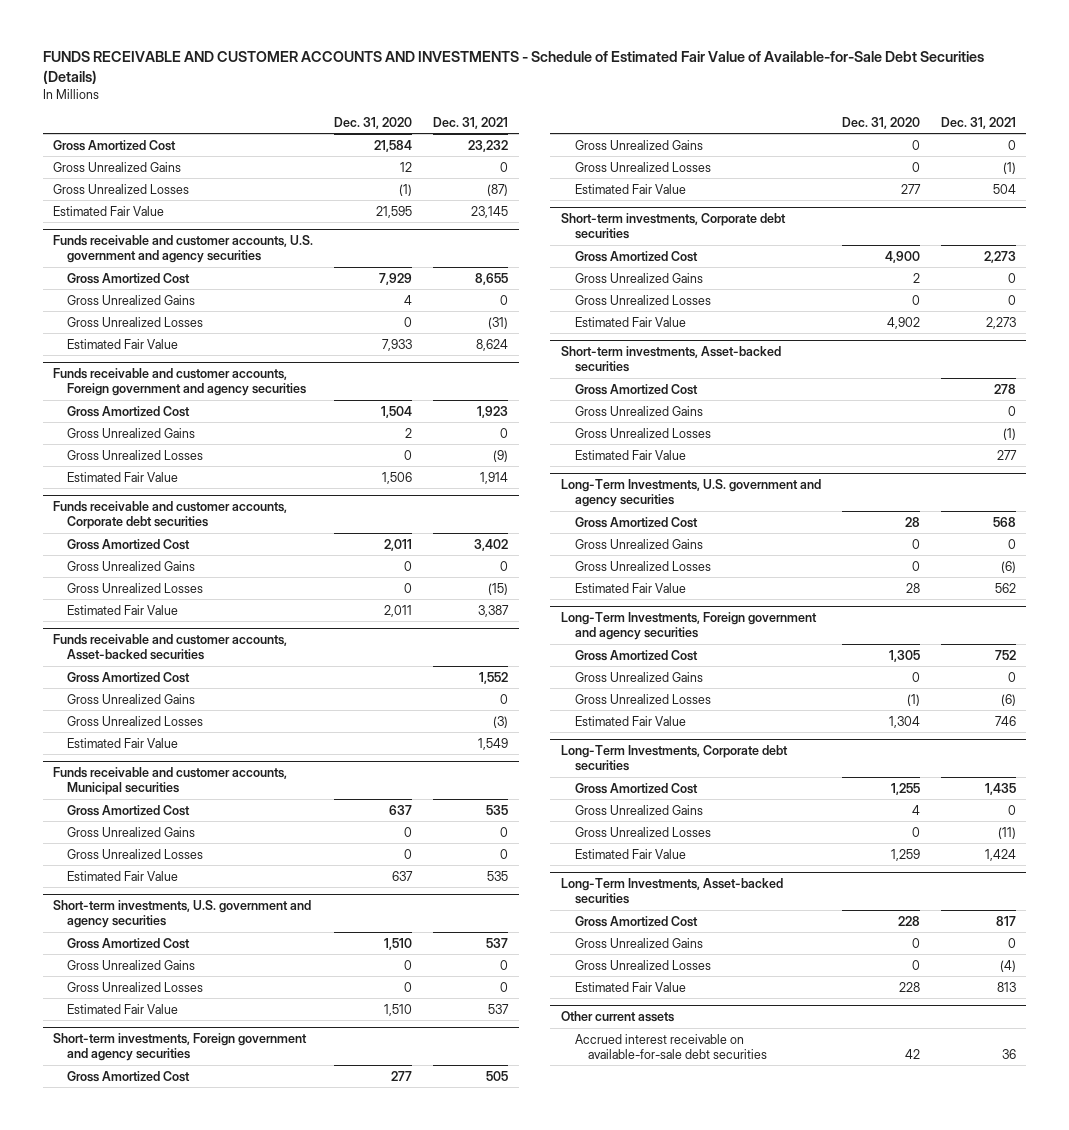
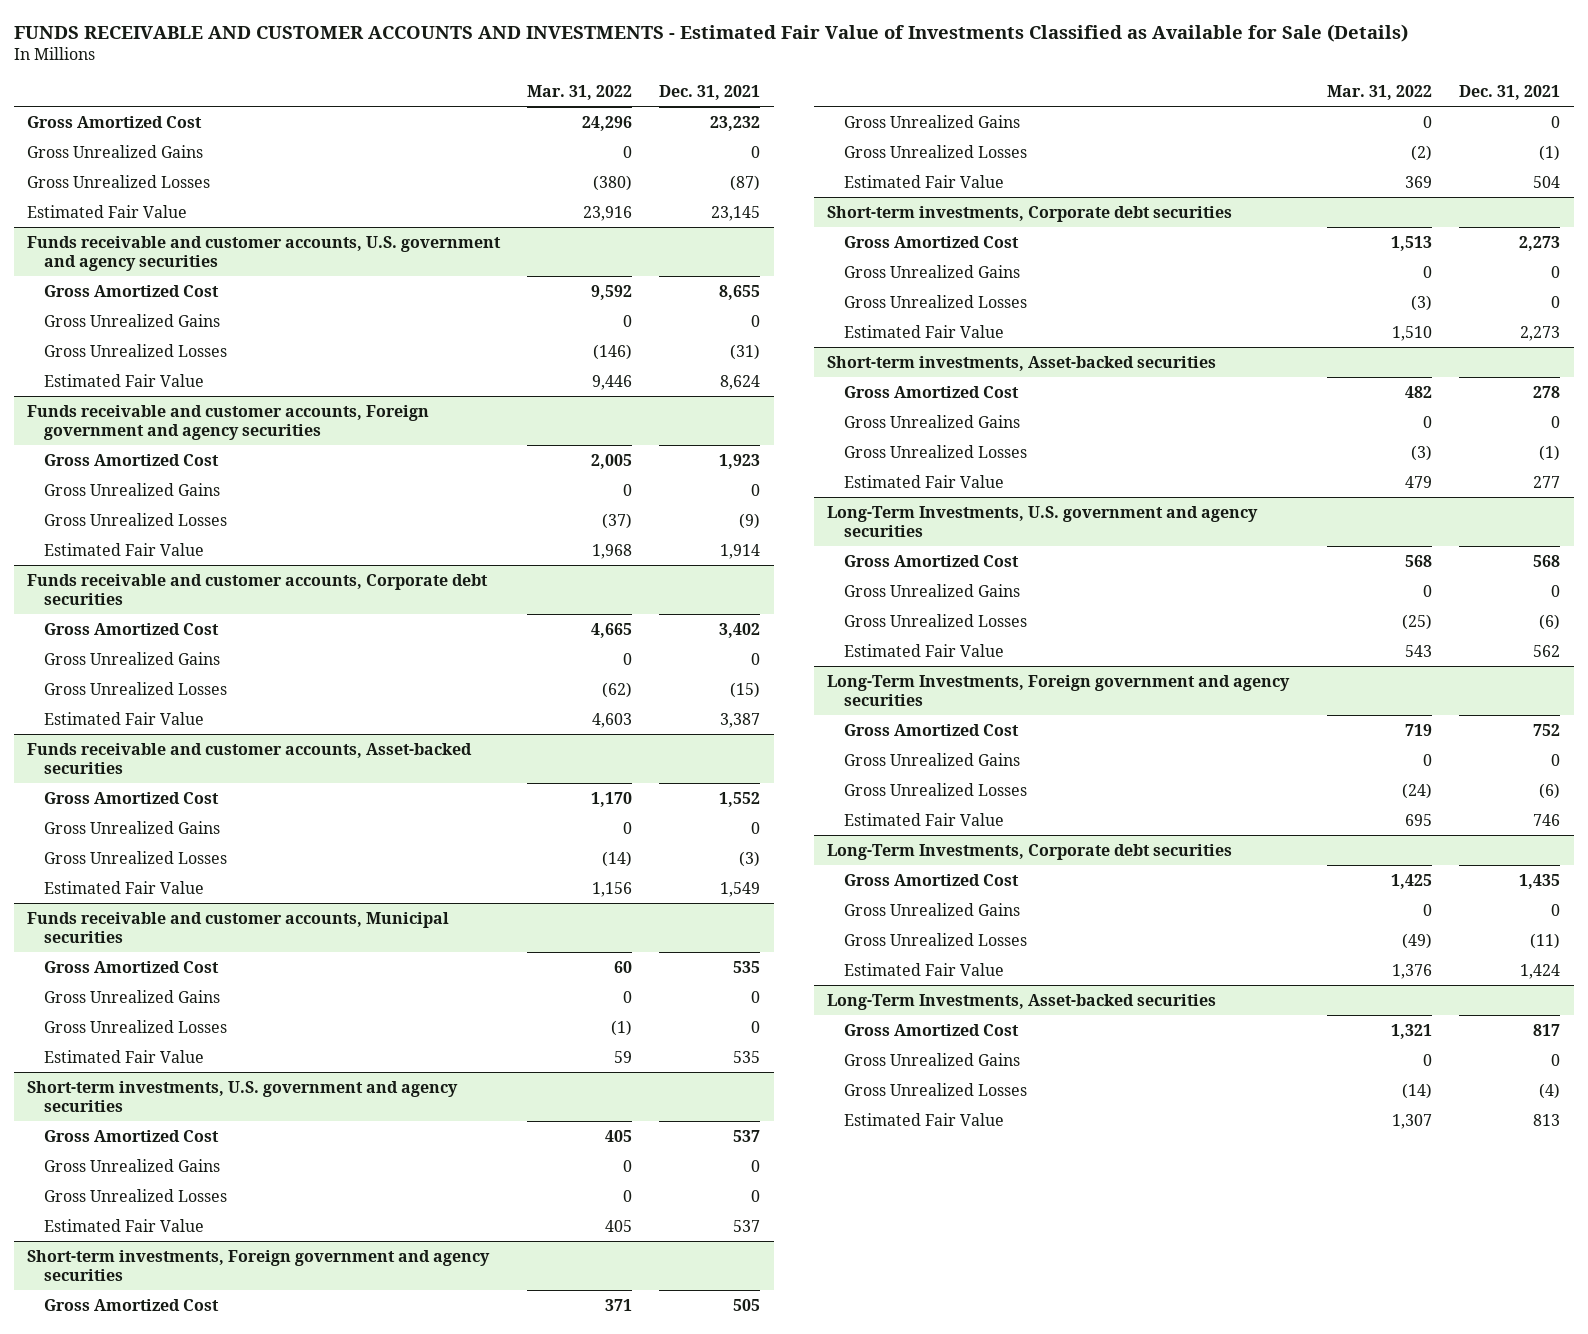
[42,51,984,84] FUNDS RECEIVABLE AND CUSTOMER ACCOUNTS AND INVESTMENTS - Schedule of Estimated Fair Value of Available-for-Sale Debt Securities (Details) -> [13,23,1408,42] FUNDS RECEIVABLE AND CUSTOMER ACCOUNTS AND INVESTMENTS - Estimated Fair Value of Investments Classified as Available for Sale (Details)
[334,116,413,129] Dec. 31, 2020 -> none
none -> [527,84,633,100] Mar. 31, 2022
[560,1011,674,1023] Other current assets -> none
[574,1033,768,1059] Accrued interest receivable on available-for-sale debt securities -> none

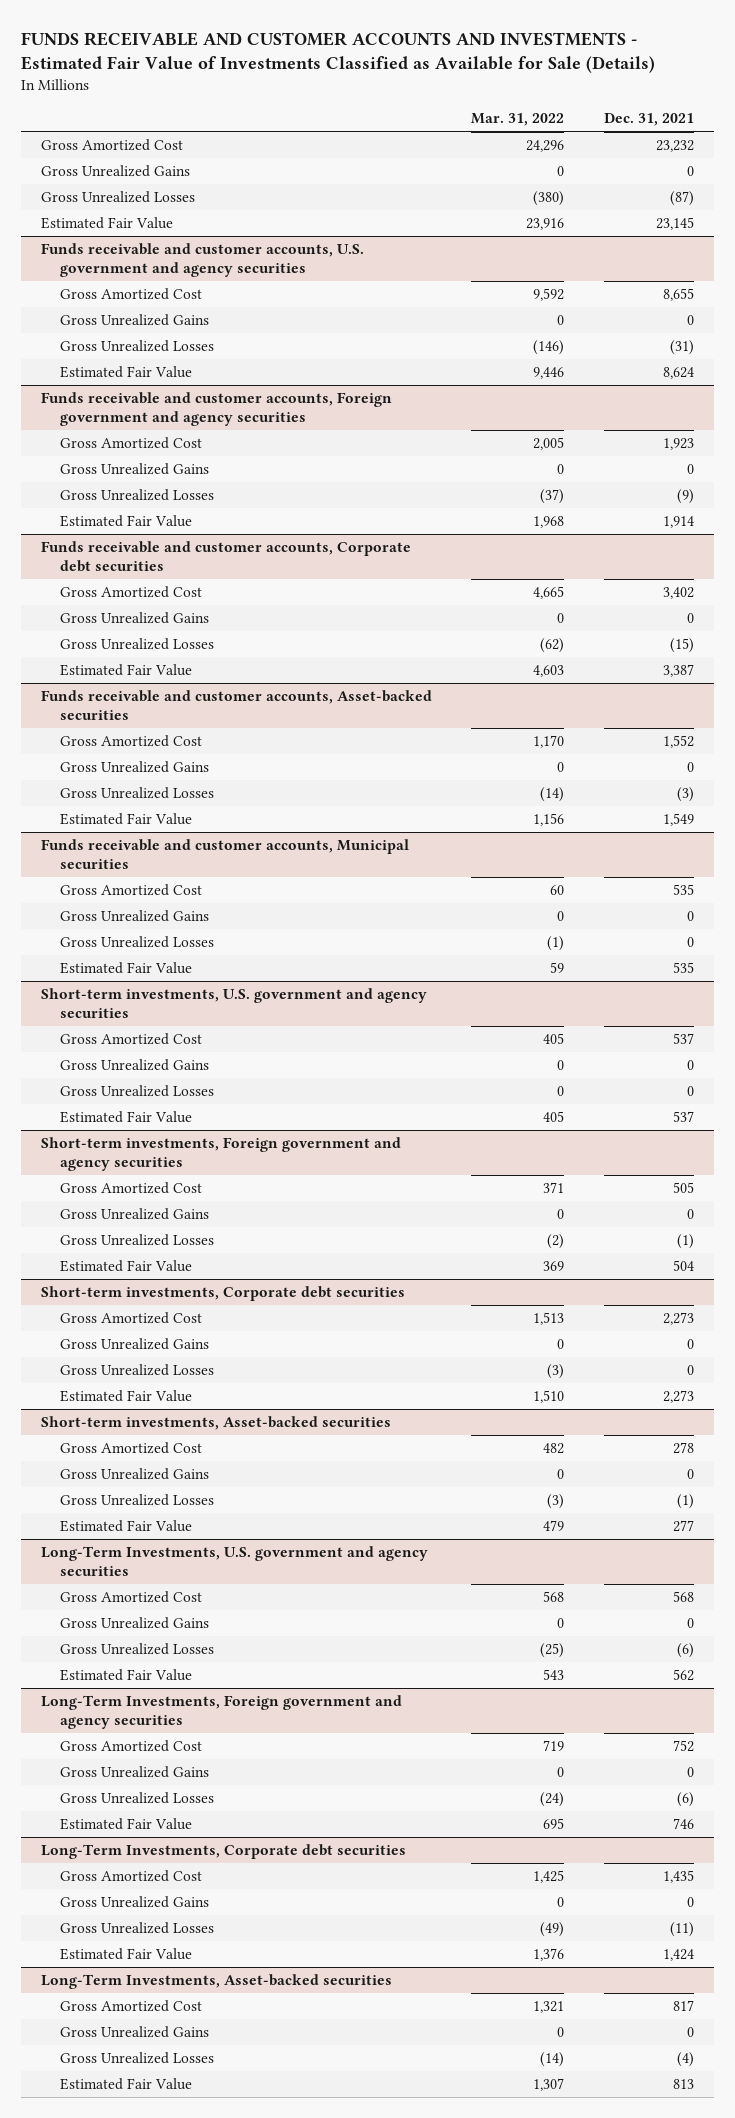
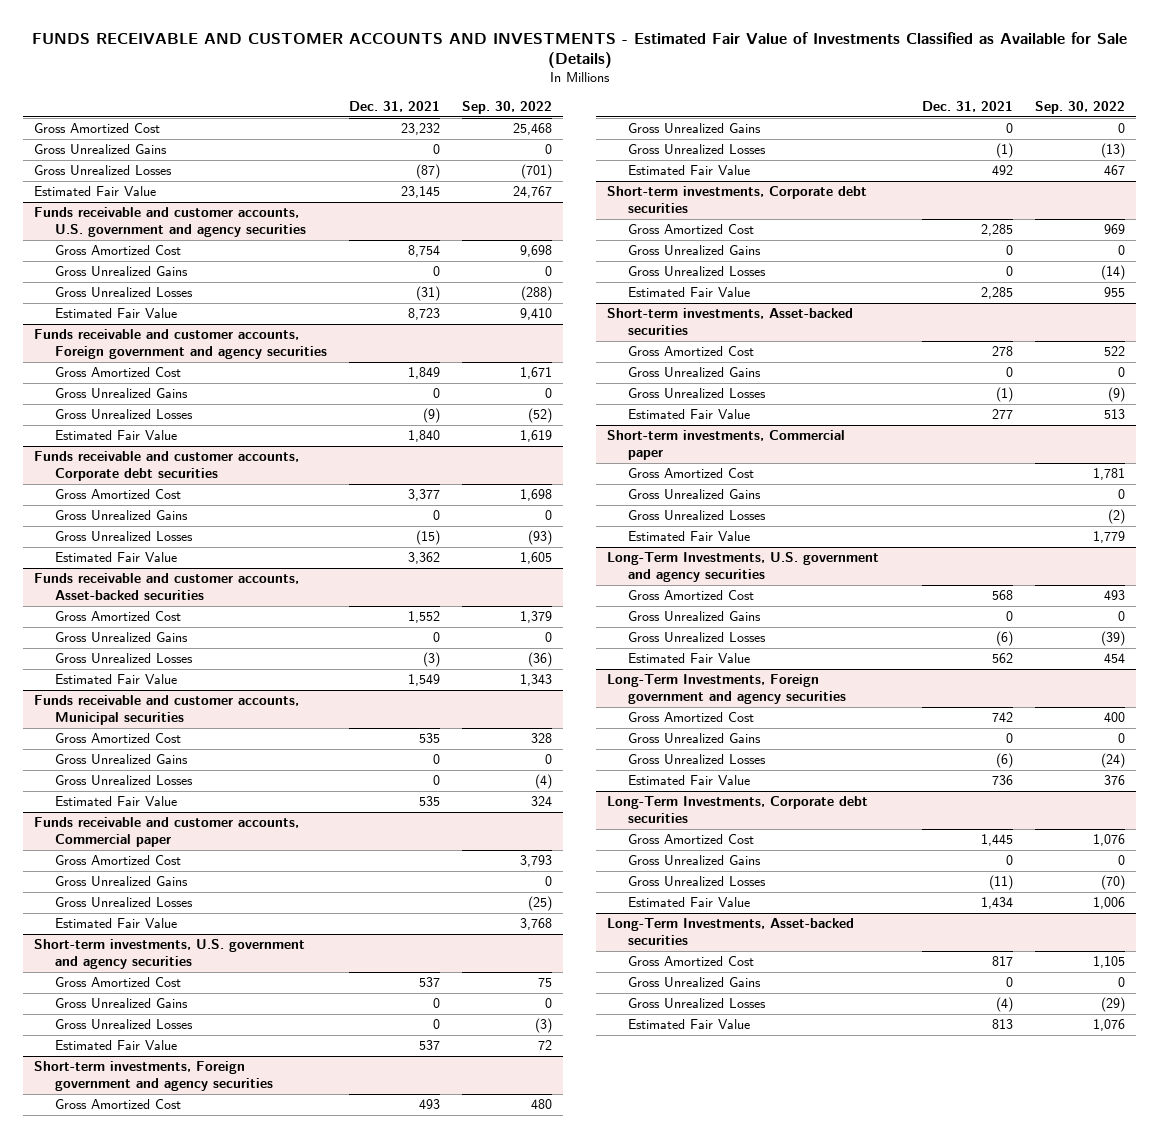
[471,113,565,127] Mar. 31, 2022 -> none
none -> [462,100,553,114] Sep. 30, 2022
[663,288,695,302] 8,655 -> [408,245,441,258] 8,754
[663,367,695,380] 8,624 -> [408,308,441,321] 8,723
[663,438,695,451] 1,923 -> [408,367,441,380] 1,849
[663,516,695,529] 1,914 -> [408,430,441,443] 1,840
[663,587,695,600] 3,402 -> [408,489,441,502] 3,377
[663,664,695,678] 3,387 -> [408,552,441,565] 3,362
none -> [34,817,300,848] Funds receivable and customer accounts, Commercial paper
none -> [54,855,181,866] Gross Amortized Cost
none -> [54,876,188,887] Gross Unrealized Gains
none -> [54,897,193,908] Gross Unrealized Losses
none -> [54,918,177,929] Estimated Fair Value
[673,1182,695,1194] 505 -> [419,1099,441,1110] 493
[673,1260,695,1272] 504 -> [992,165,1014,176] 492
[663,1312,695,1326] 2,273 -> [981,224,1014,237] 2,285
[663,1390,695,1404] 2,273 -> [981,287,1014,300] 2,285
none -> [607,430,846,461] Short-term investments, Commercial paper
none -> [628,468,755,479] Gross Amortized Cost
none -> [628,489,762,500] Gross Unrealized Gains
none -> [628,510,767,521] Gross Unrealized Losses
none -> [628,531,751,542] Estimated Fair Value
[673,1740,695,1753] 752 -> [992,712,1014,723] 742
[673,1818,695,1830] 746 -> [992,775,1014,786] 736
[663,1870,695,1884] 1,435 -> [981,834,1014,847] 1,445
[663,1949,695,1962] 1,424 -> [981,897,1014,910] 1,434

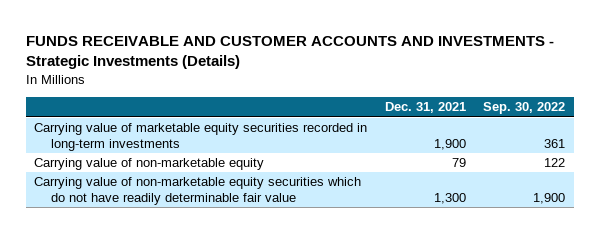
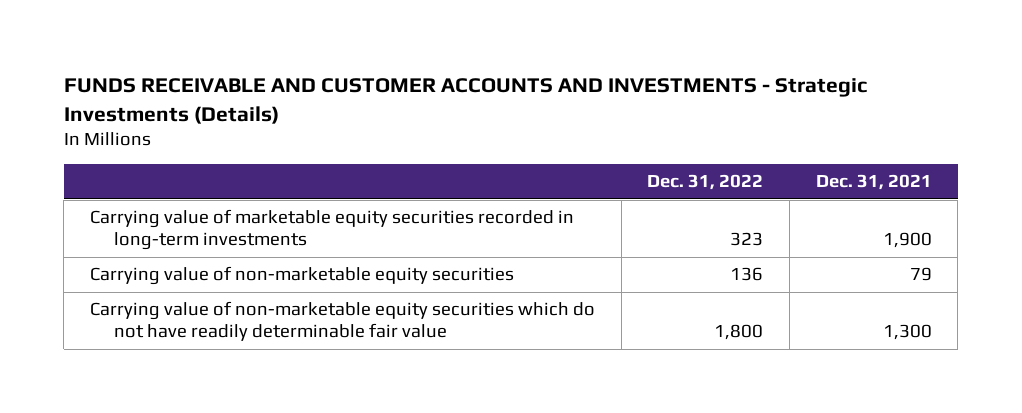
[483,102,566,115] Sep. 30, 2022 -> none
none -> [647,174,764,191] Dec. 31, 2022
[34,158,265,171] Carrying value of non-marketable equity -> [90,266,515,286] Carrying value of non-marketable equity securities

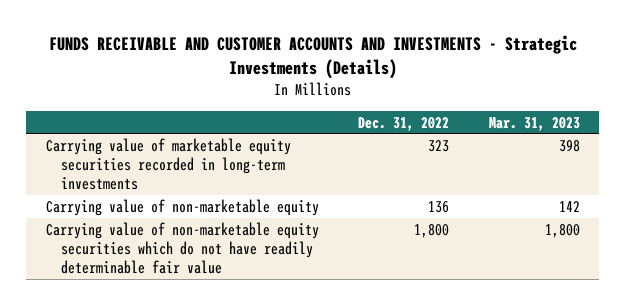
[815,174,932,191] Dec. 31, 2021 -> none
none -> [488,116,580,131] Mar. 31, 2023
[90,266,515,286] Carrying value of non-marketable equity securities -> [45,198,319,216] Carrying value of non-marketable equity

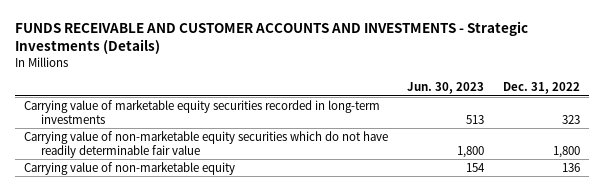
[488,116,580,131] Mar. 31, 2023 -> none
none -> [407,82,485,95] Jun. 30, 2023
[45,198,319,216] Carrying value of non-marketable equity -> [24,161,236,175] Carrying value of non-marketable equity

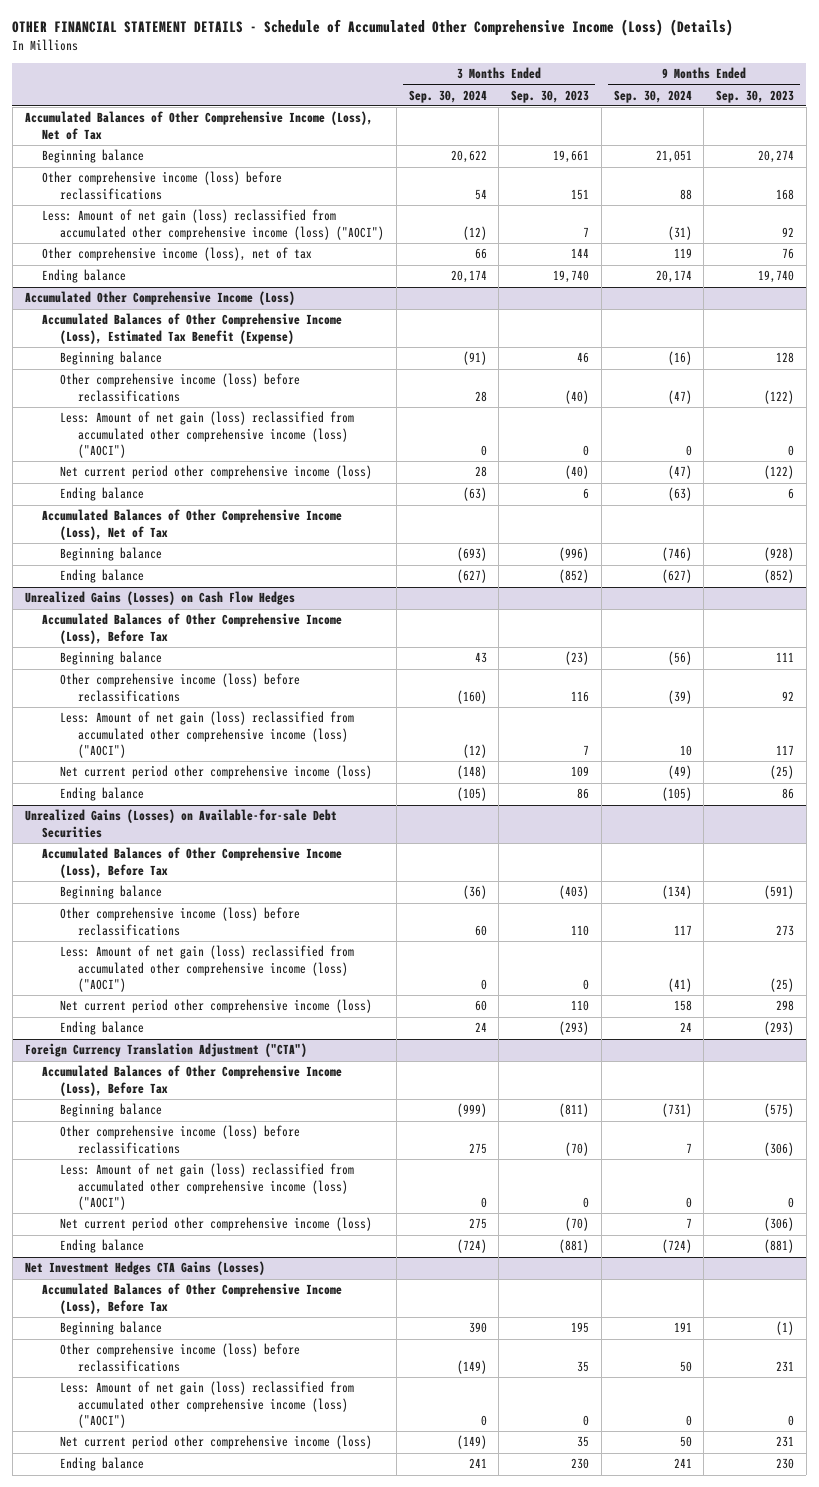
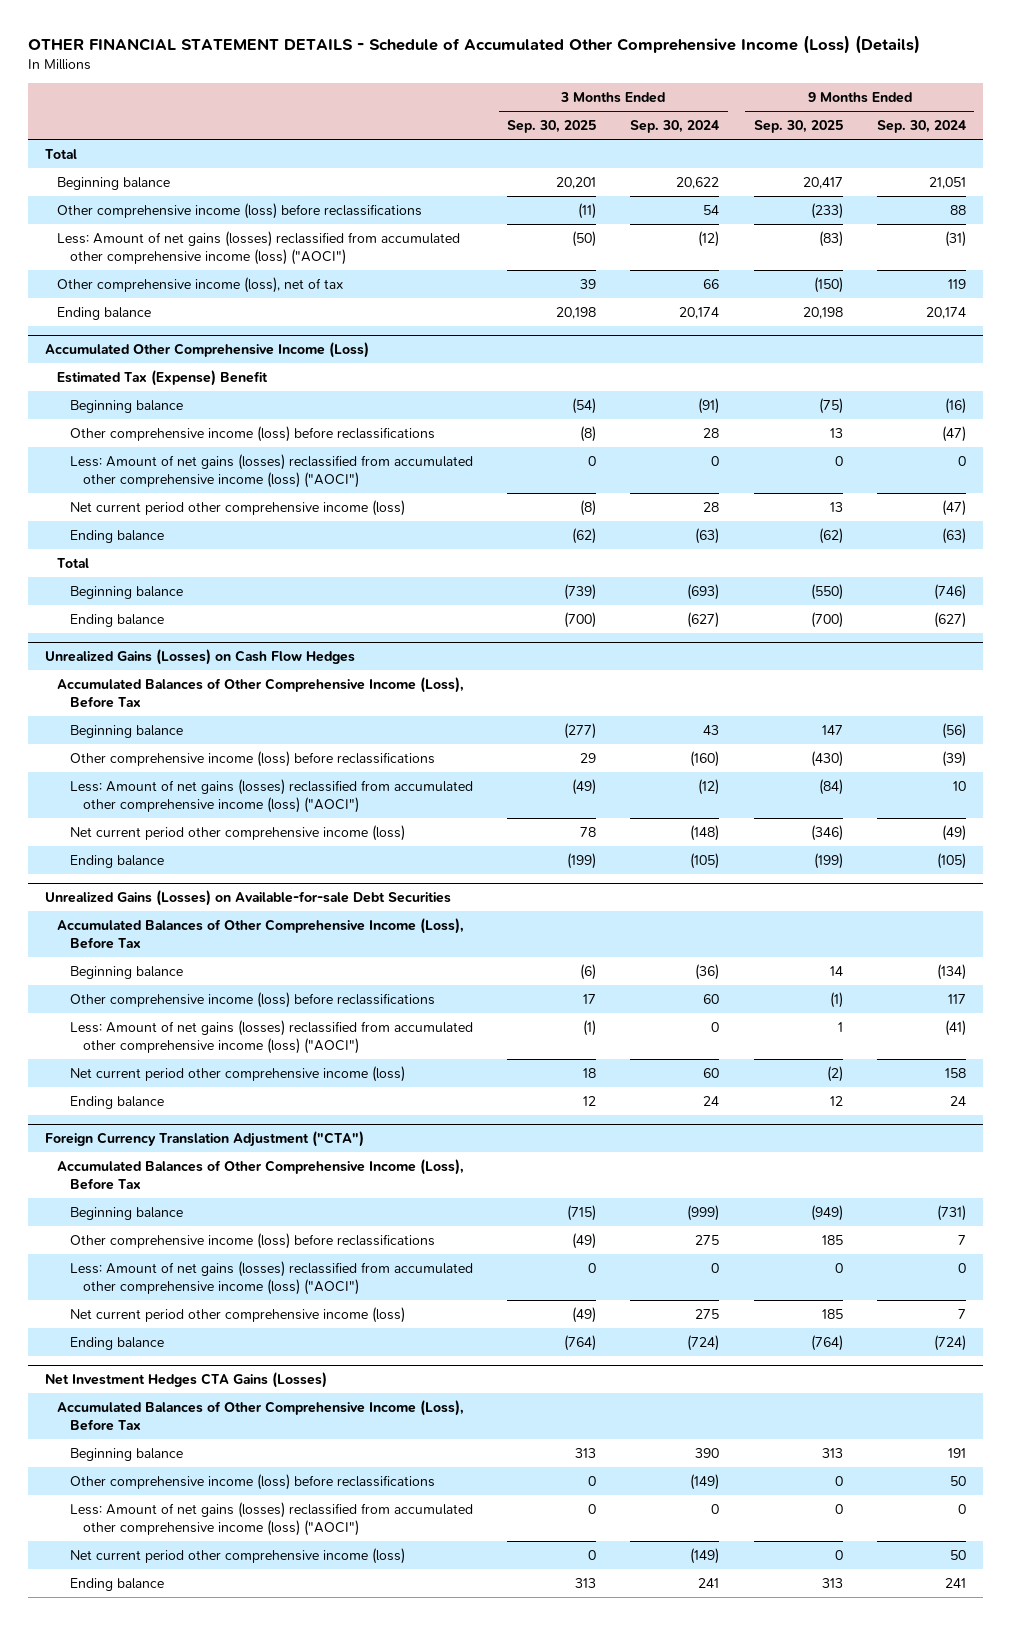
[511,89,590,103] Sep. 30, 2023 -> none
[716,89,795,103] Sep. 30, 2023 -> none
none -> [507,119,597,133] Sep. 30, 2025
none -> [753,119,843,133] Sep. 30, 2025
[24,111,373,140] Accumulated Balances of Other Comprehensive Income (Loss), Net of Tax -> [44,148,77,159] Total
[42,209,385,240] Less: Amount of net gain (loss) reclassified from accumulated other comprehensive income (loss) ("AOCI") -> [57,230,461,265] Less: Amount of net gains (losses) reclassified from accumulated other comprehensive income (loss) ("AOCI")
[42,313,343,344] Accumulated Balances of Other Comprehensive Income (Loss), Estimated Tax Benefit (Expense) -> [57,369,269,386] Estimated Tax (Expense) Benefit
[60,411,355,459] Less: Amount of net gain (loss) reclassified from accumulated other comprehensive income (loss) ("AOCI") -> [70,453,474,488] Less: Amount of net gains (losses) reclassified from accumulated other comprehensive income (loss) ("AOCI")
[42,509,343,540] Accumulated Balances of Other Comprehensive Income (Loss), Net of Tax -> [57,557,90,568] Total
[60,711,355,759] Less: Amount of net gain (loss) reclassified from accumulated other comprehensive income (loss) ("AOCI") -> [70,778,474,813] Less: Amount of net gains (losses) reclassified from accumulated other comprehensive income (loss) ("AOCI")
[60,945,355,993] Less: Amount of net gain (loss) reclassified from accumulated other comprehensive income (loss) ("AOCI") -> [70,1019,474,1054] Less: Amount of net gains (losses) reclassified from accumulated other comprehensive income (loss) ("AOCI")
[60,1163,355,1211] Less: Amount of net gain (loss) reclassified from accumulated other comprehensive income (loss) ("AOCI") -> [70,1260,474,1295] Less: Amount of net gains (losses) reclassified from accumulated other comprehensive income (loss) ("AOCI")
[60,1381,355,1429] Less: Amount of net gain (loss) reclassified from accumulated other comprehensive income (loss) ("AOCI") -> [70,1501,474,1536] Less: Amount of net gains (losses) reclassified from accumulated other comprehensive income (loss) ("AOCI")

